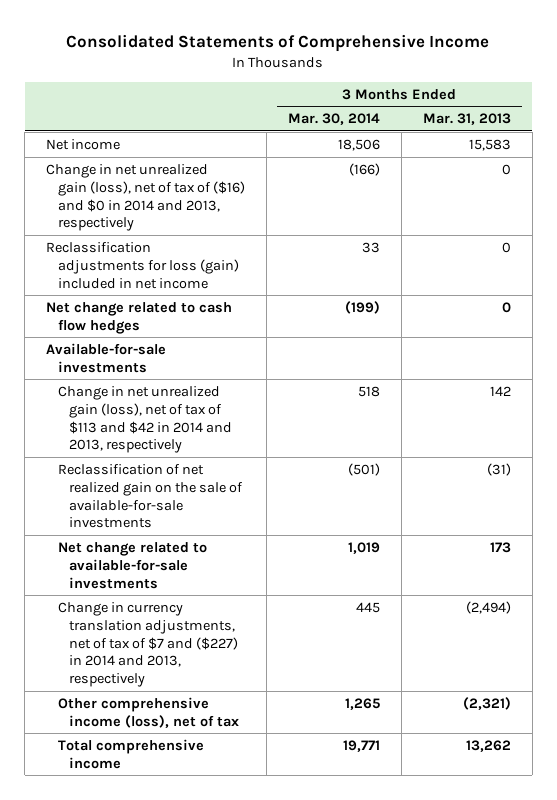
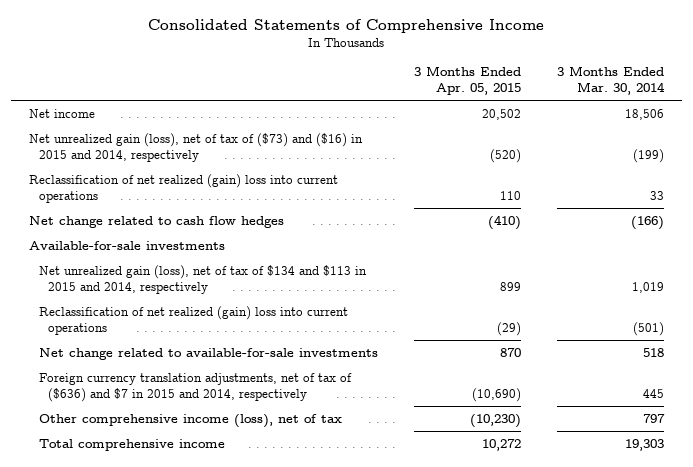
[422,113,511,126] Mar. 31, 2013 -> none
none -> [413,66,521,96] 3 Months Ended Apr. 05, 2015
[46,163,245,232] Change in net unrealized gain (loss), net of tax of ($16) and $0 in 2014 and 2013, respectively -> [29,132,364,162] Net unrealized gain (loss), net of tax of ($73) and ($16) in 2015 and 2014, respectively
[348,162,380,176] (166) -> [632,148,664,163] (199)
[46,241,239,289] Reclassification adjustments for loss (gain) included in net income -> [29,173,339,203] Reclassification of net realized (gain) loss into current operations
[344,300,380,314] (199) -> [630,215,664,230] (166)
[57,385,233,454] Change in net unrealized gain (loss), net of tax of $113 and $42 in 2014 and 2013, respectively -> [38,264,367,294] Net unrealized gain (loss), net of tax of $134 and $113 in 2015 and 2014, respectively
[357,385,380,397] 518 -> [631,281,664,293] 1,019
[57,463,244,529] Reclassification of net realized gain on the sale of available-for-sale investments -> [38,305,348,335] Reclassification of net realized (gain) loss into current operations
[347,541,380,554] 1,019 -> [642,347,664,357] 518
[57,601,239,688] Change in currency translation adjustments, net of tax of $7 and ($227) in 2014 and 2013, respectively -> [38,372,352,402] Foreign currency translation adjustments, net of tax of ($636) and $7 in 2015 and 2014, respectively
[344,697,380,710] 1,265 -> [642,413,665,423] 797
[342,739,380,752] 19,771 -> [624,438,664,451] 19,303

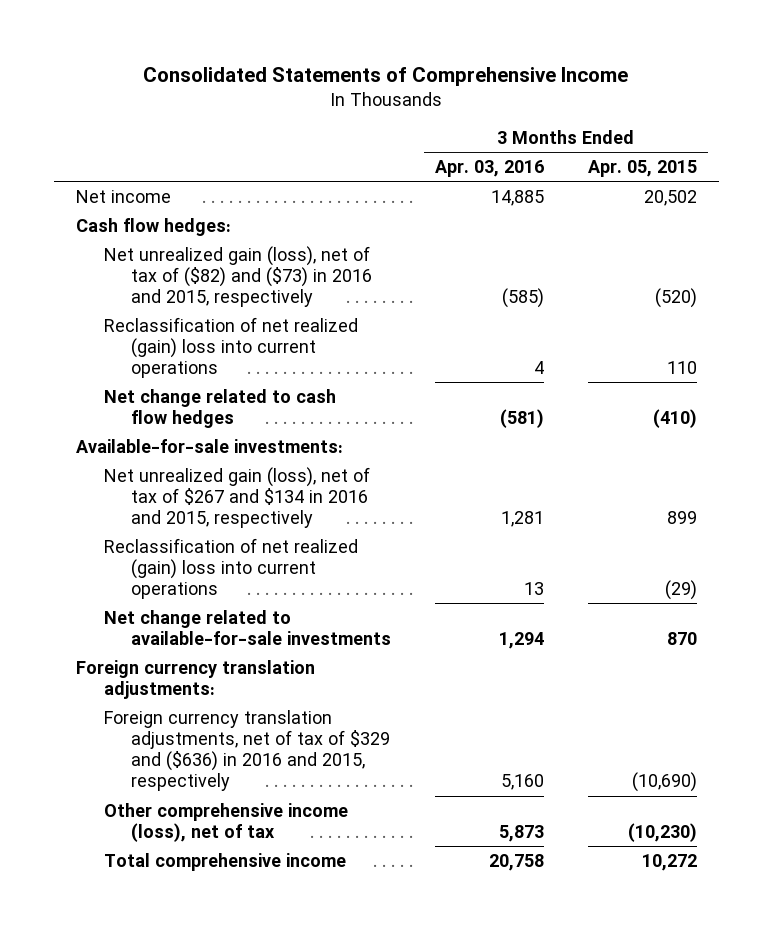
[556,66,665,96] 3 Months Ended Mar. 30, 2014 -> none
none -> [434,160,544,178] Apr. 03, 2016
none -> [76,217,232,236] Cash flow hedges:
[29,132,364,162] Net unrealized gain (loss), net of tax of ($73) and ($16) in 2015 and 2014, respectively -> [103,245,372,308] Net unrealized gain (loss), net of tax of ($82) and ($73) in 2016 and 2015, respectively
[29,240,226,250] Available-for-sale investments -> [76,438,344,453] Available-for-sale investments:
[38,264,367,294] Net unrealized gain (loss), net of tax of $134 and $113 in 2015 and 2014, respectively -> [103,466,370,529] Net unrealized gain (loss), net of tax of $267 and $134 in 2016 and 2015, respectively
none -> [76,659,316,699] Foreign currency translation adjustments:
[38,372,352,402] Foreign currency translation adjustments, net of tax of ($636) and $7 in 2015 and 2014, respectively -> [103,709,390,792] Foreign currency translation adjustments, net of tax of $329 and ($636) in 2016 and 2015, respectively

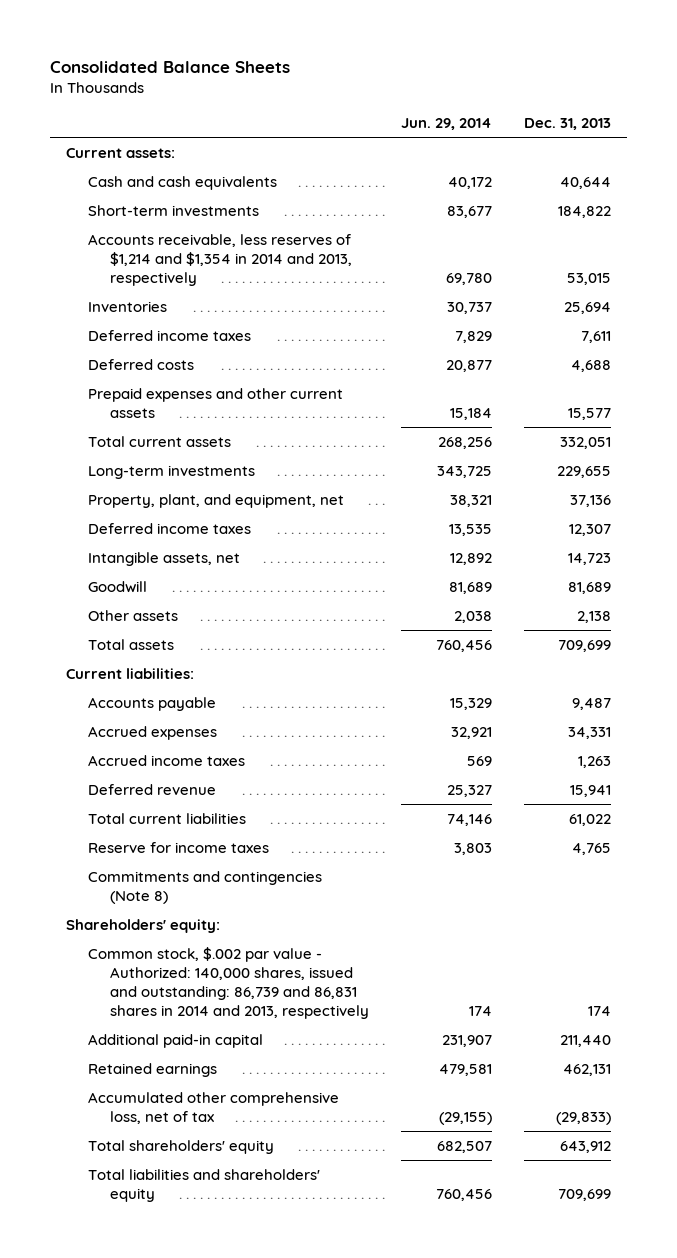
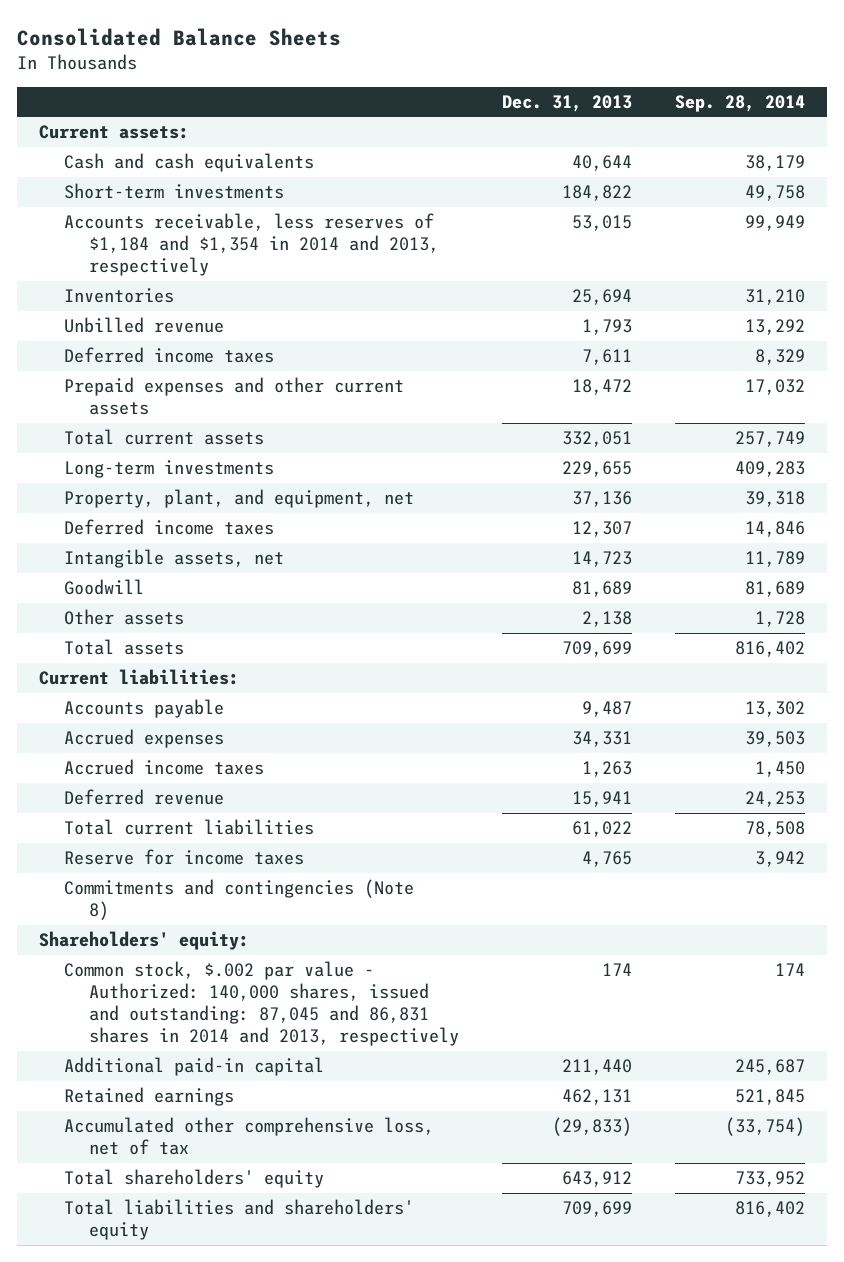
[400,118,492,131] Jun. 29, 2014 -> none
none -> [675,94,806,112] Sep. 28, 2014
[87,233,352,287] Accounts receivable, less reserves of $1,214 and $1,354 in 2014 and 2013, respectively -> [64,213,440,277] Accounts receivable, less reserves of $1,184 and $1,354 in 2014 and 2013, respectively
none -> [64,317,225,334] Unbilled revenue
[87,358,194,370] Deferred costs -> none
[568,407,612,420] 15,577 -> [572,379,633,396] 18,472
[87,946,369,1020] Common stock, $.002 par value - Authorized: 140,000 shares, issued and outstanding: 86,739 and 86,831 shares in 2014 and 2013, respectively -> [64,961,460,1047] Common stock, $.002 par value - Authorized: 140,000 shares, issued and outstanding: 87,045 and 86,831 shares in 2014 and 2013, respectively

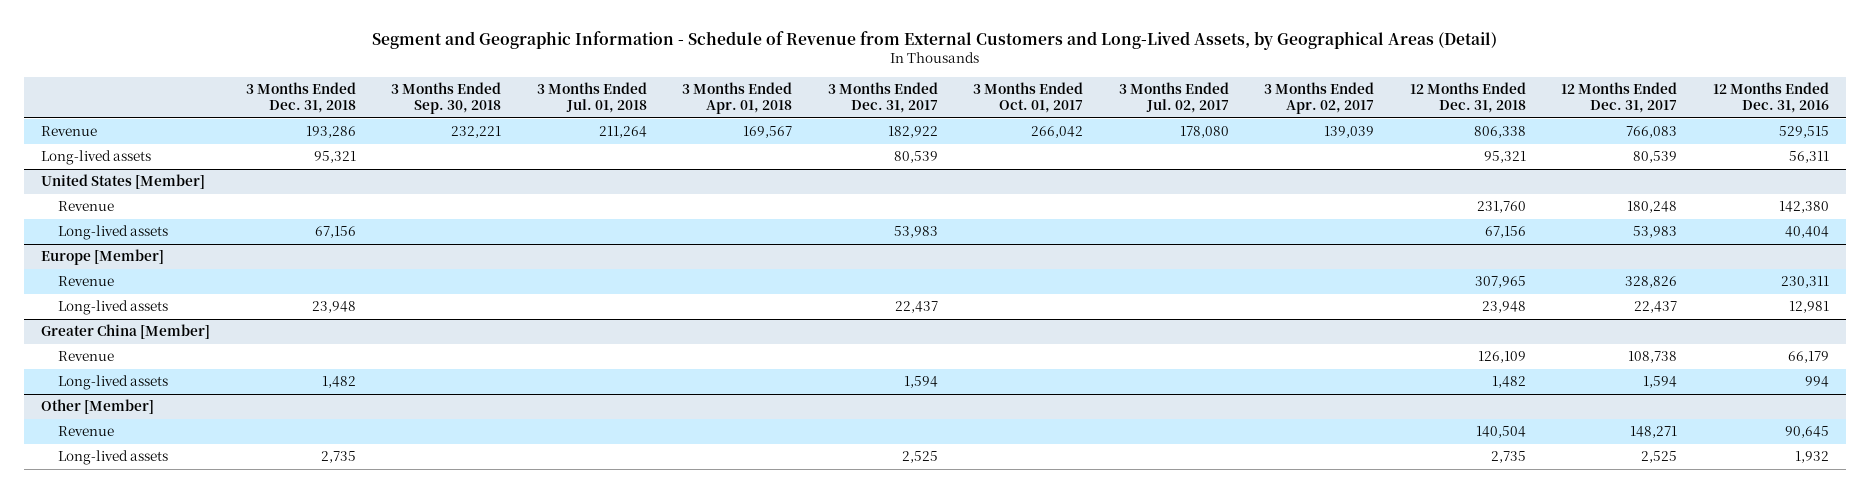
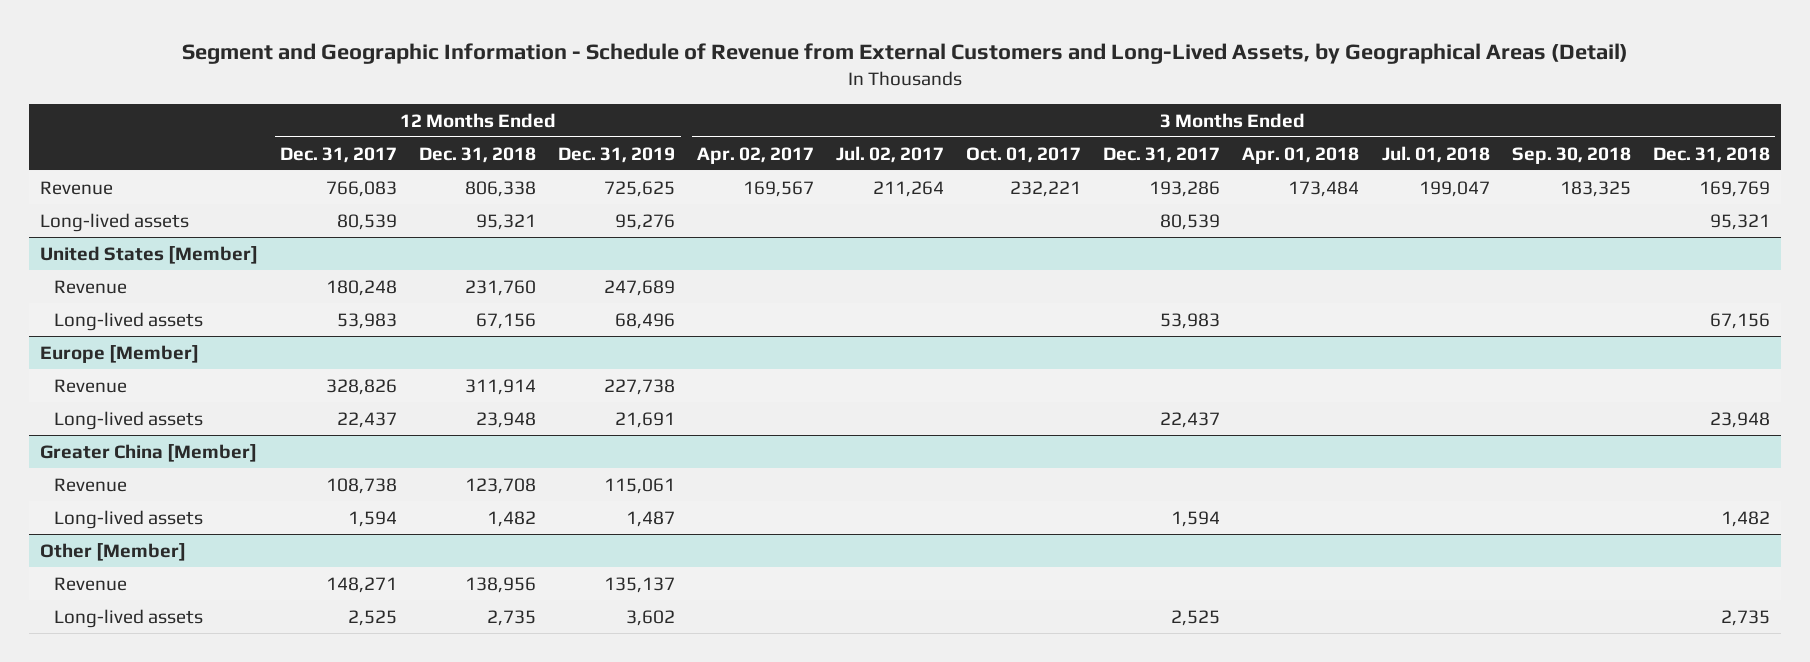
[1712,82,1829,114] 12 Months Ended Dec. 31, 2016 -> none
none -> [558,146,676,163] Dec. 31, 2019
[305,126,356,139] 193,286 -> [1698,180,1770,197] 169,769
[451,126,502,139] 232,221 -> [1559,180,1631,197] 183,325
[598,126,647,139] 211,264 -> [1418,180,1490,197] 199,047
[743,126,793,139] 169,567 -> [1288,180,1360,197] 173,484
[887,126,938,139] 182,922 -> [1149,180,1221,197] 193,286
[1031,126,1084,139] 266,042 -> [1010,180,1082,197] 232,221
[1179,126,1229,139] 178,080 -> [873,180,945,197] 211,264
[1324,126,1375,139] 139,039 -> [743,180,815,197] 169,567
[1474,276,1526,289] 307,965 -> [465,378,537,395] 311,914
[1477,351,1526,364] 126,109 -> [465,477,537,494] 123,708
[1475,426,1526,439] 140,504 -> [465,576,537,593] 138,956

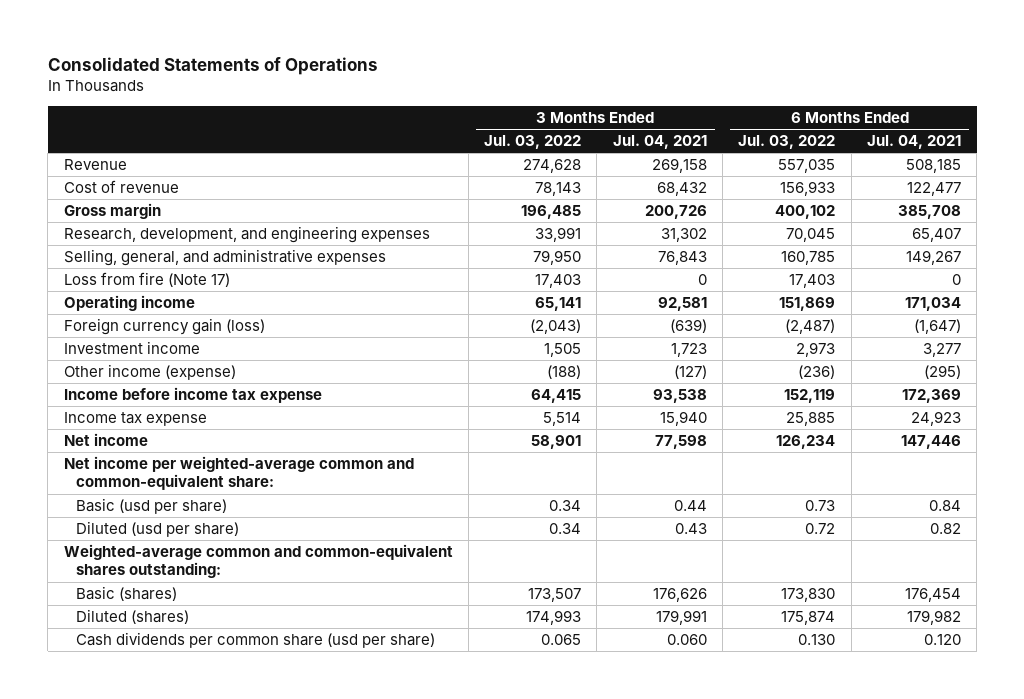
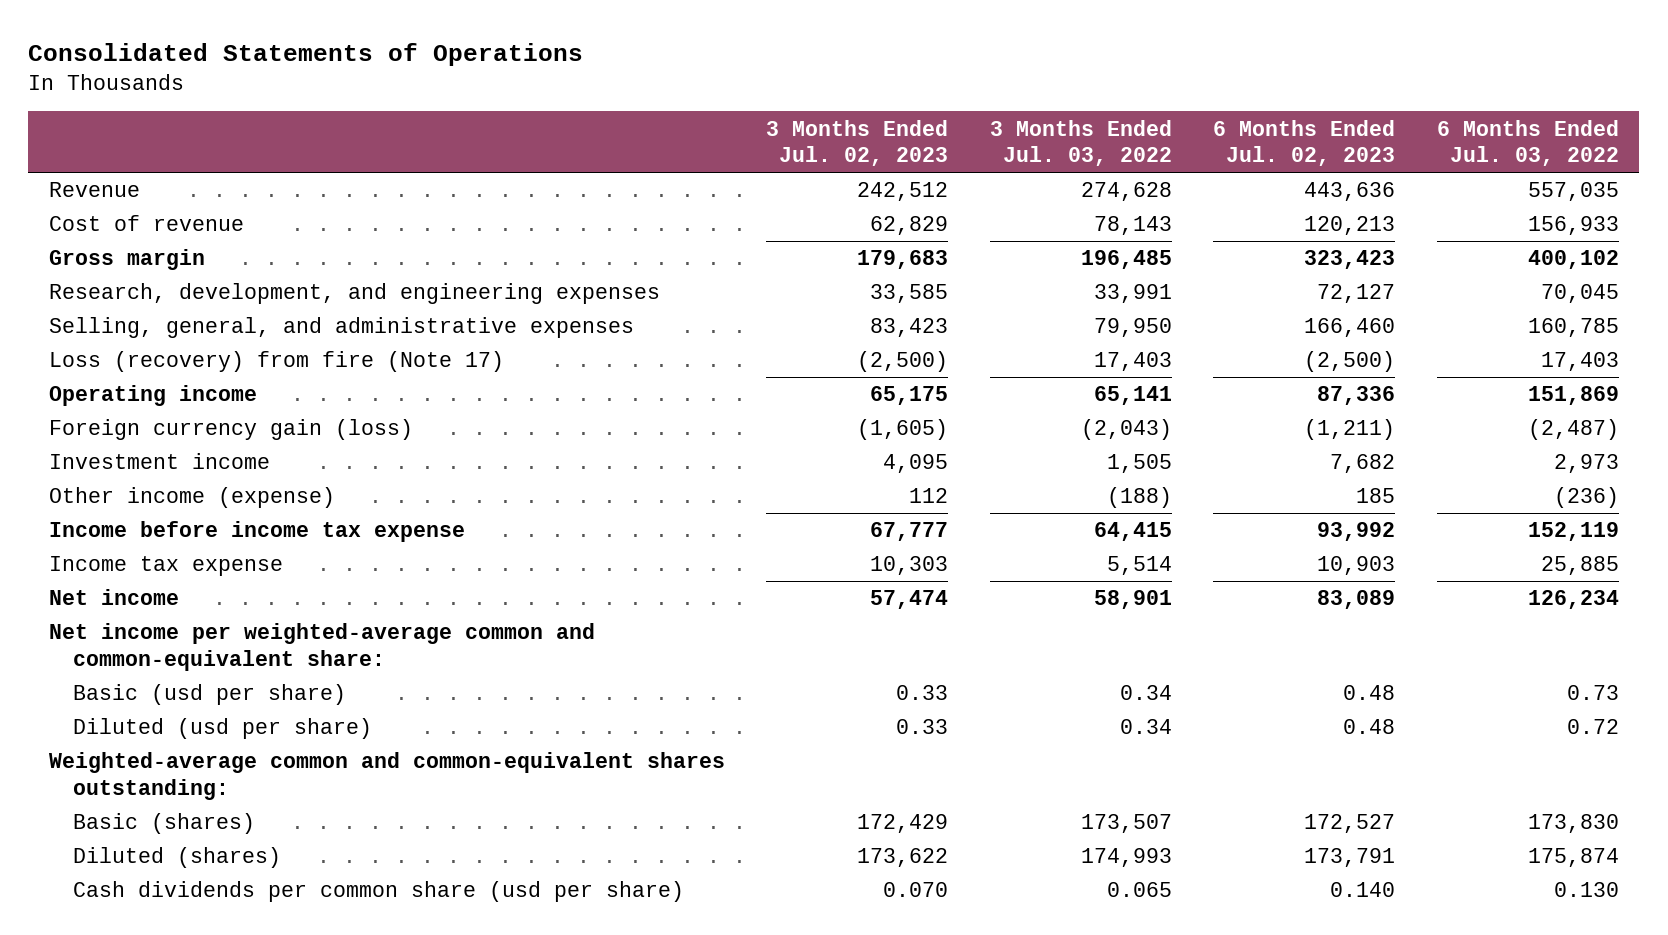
[612,135,707,150] Jul. 04, 2021 -> none
[866,135,961,150] Jul. 04, 2021 -> none
none -> [766,119,949,167] 3 Months Ended Jul. 02, 2023
none -> [1213,119,1396,167] 6 Months Ended Jul. 02, 2023
[63,272,230,288] Loss from fire (Note 17) -> [49,351,505,373] Loss (recovery) from fire (Note 17)

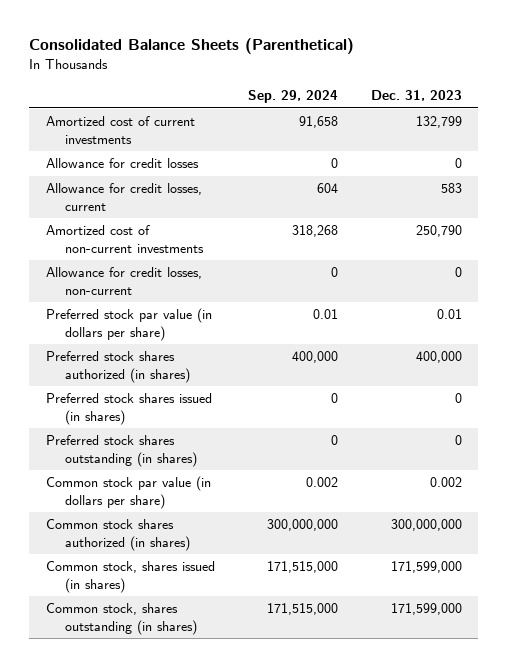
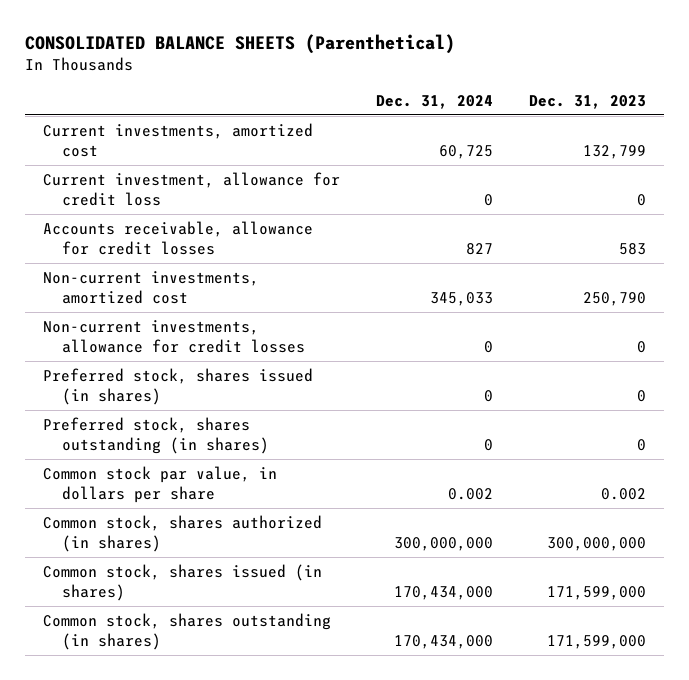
[29,38,355,55] Consolidated Balance Sheets (Parenthetical) -> [24,33,455,54] CONSOLIDATED BALANCE SHEETS (Parenthetical)
[247,90,338,104] Sep. 29, 2024 -> none
none -> [375,94,493,109] Dec. 31, 2024
[45,308,212,341] Preferred stock par value (in dollars per share) -> none
[45,351,190,383] Preferred stock shares authorized (in shares) -> none
[45,116,195,144] Amortized cost of current investments -> [42,122,313,158] Current investments, amortized cost
[45,158,199,169] Allowance for credit losses -> [42,171,340,207] Current investment, allowance for credit loss
[45,183,202,211] Allowance for credit losses, current -> [42,220,313,256] Accounts receivable, allowance for credit losses
[45,225,204,253] Amortized cost of non-current investments -> [42,270,259,305] Non-current investments, amortized cost
[45,267,202,295] Allowance for credit losses, non-current -> [42,319,306,354] Non-current investments, allowance for credit losses
[45,393,212,425] Preferred stock shares issued (in shares) -> [42,367,313,406] Preferred stock, shares issued (in shares)
[45,435,197,467] Preferred stock shares outstanding (in shares) -> [42,416,270,455] Preferred stock, shares outstanding (in shares)
[45,476,211,509] Common stock par value (in dollars per share) -> [42,465,277,504] Common stock par value, in dollars per share
[45,519,190,551] Common stock shares authorized (in shares) -> [42,514,322,553] Common stock, shares authorized (in shares)

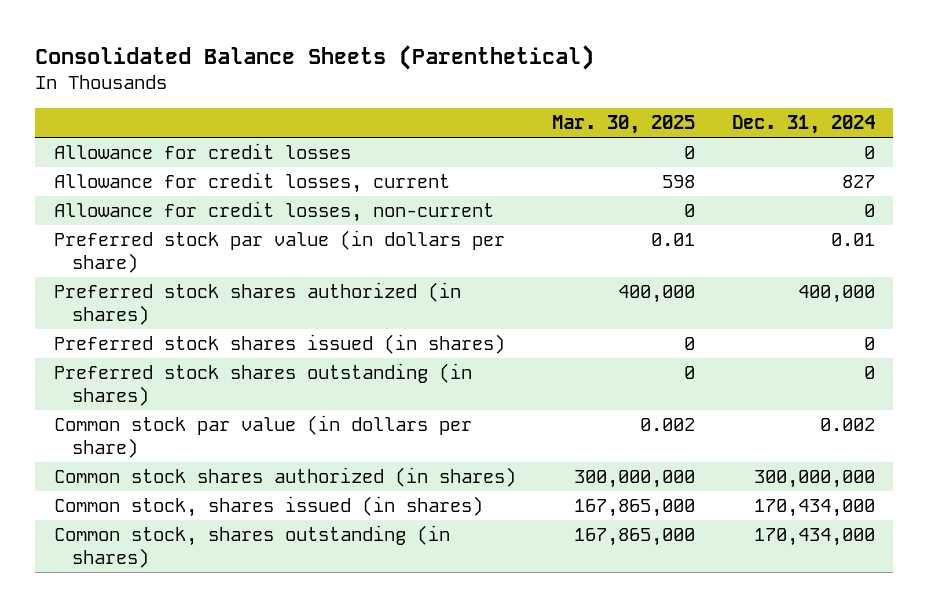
[24,33,455,54] CONSOLIDATED BALANCE SHEETS (Parenthetical) -> [35,45,595,71] Consolidated Balance Sheets (Parenthetical)
[528,94,646,109] Dec. 31, 2023 -> none
none -> [552,115,696,135] Mar. 30, 2025
[42,122,313,158] Current investments, amortized cost -> none
[42,270,259,305] Non-current investments, amortized cost -> none
[42,171,340,207] Current investment, allowance for credit loss -> [53,143,351,160] Allowance for credit losses
[42,220,313,256] Accounts receivable, allowance for credit losses -> [53,172,450,194] Allowance for credit losses, current
[42,319,306,354] Non-current investments, allowance for credit losses -> [53,201,494,223] Allowance for credit losses, non-current
none -> [53,230,505,273] Preferred stock par value (in dollars per share)
none -> [53,282,461,325] Preferred stock shares authorized (in shares)
[42,367,313,406] Preferred stock, shares issued (in shares) -> [53,334,505,355] Preferred stock shares issued (in shares)
[42,416,270,455] Preferred stock, shares outstanding (in shares) -> [53,363,472,406] Preferred stock shares outstanding (in shares)
[42,465,277,504] Common stock par value, in dollars per share -> [53,415,472,458] Common stock par value (in dollars per share)
[42,514,322,553] Common stock, shares authorized (in shares) -> [53,467,516,488] Common stock shares authorized (in shares)

